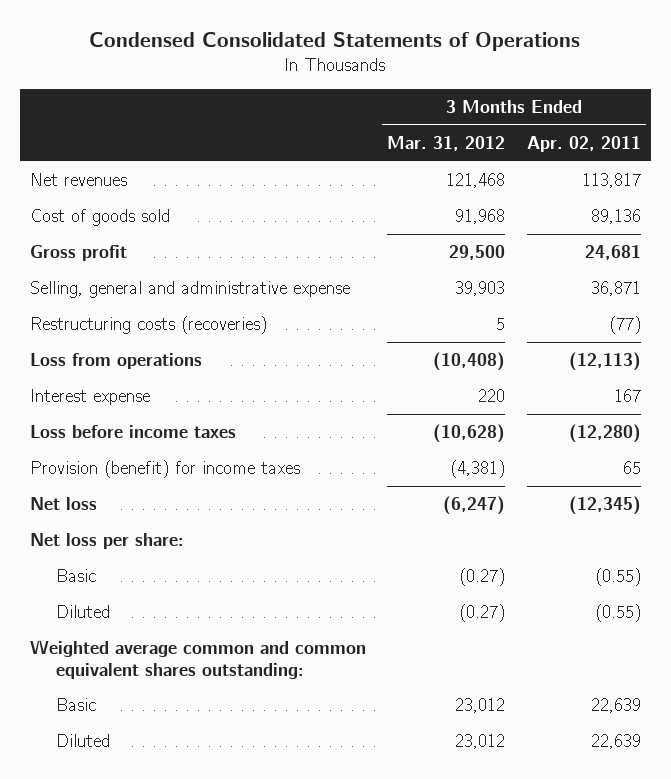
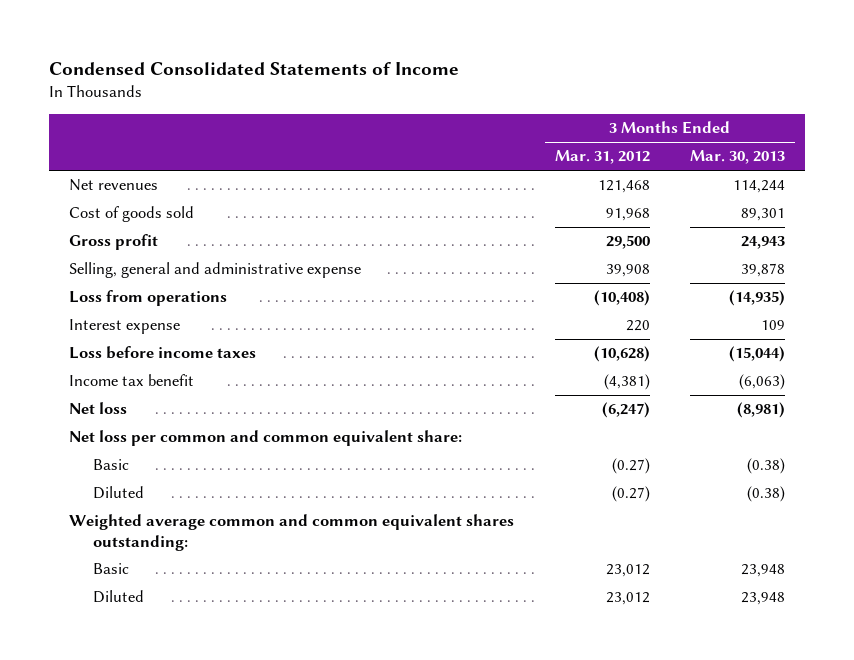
[89,32,581,52] Condensed Consolidated Statements of Operations -> [49,62,460,76] Condensed Consolidated Statements of Income
[526,135,641,152] Apr. 02, 2011 -> none
none -> [689,150,785,165] Mar. 30, 2013
[30,316,268,335] Restructuring costs (recoveries) -> none
[455,281,506,297] 39,903 -> [605,264,650,278] 39,908
[30,460,301,479] Provision (benefit) for income taxes -> [69,374,195,387] Income tax benefit
[30,533,185,550] Net loss per share: -> [69,430,463,447] Net loss per common and common equivalent share:

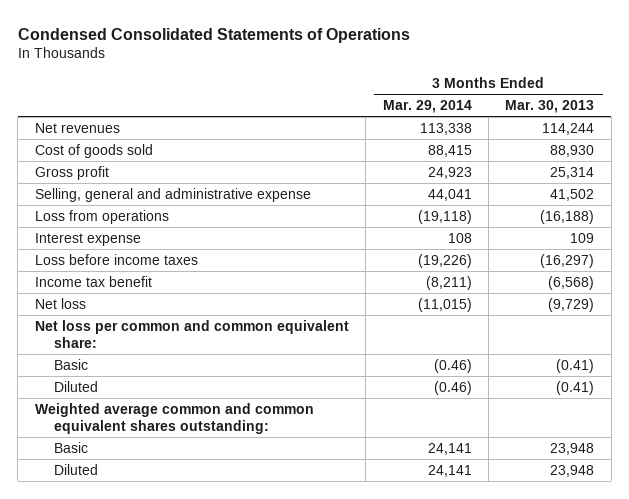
[49,62,460,76] Condensed Consolidated Statements of Income -> [17,27,410,43] Condensed Consolidated Statements of Operations
[554,150,650,165] Mar. 31, 2012 -> none
none -> [382,99,472,113] Mar. 29, 2014
[740,208,785,222] 89,301 -> [550,144,595,157] 88,930
[740,236,785,250] 24,943 -> [550,166,595,179] 25,314
[740,263,785,278] 39,878 -> [550,188,595,201] 41,502
[728,290,785,307] (14,935) -> [540,209,595,224] (16,188)
[728,346,785,363] (15,044) -> [540,253,595,268] (16,297)
[738,374,785,391] (6,063) -> [548,275,595,290] (6,568)
[736,402,785,419] (8,981) -> [548,297,595,312] (9,729)
[746,458,785,475] (0.38) -> [556,358,595,373] (0.41)
[746,486,785,503] (0.38) -> [556,380,595,395] (0.41)

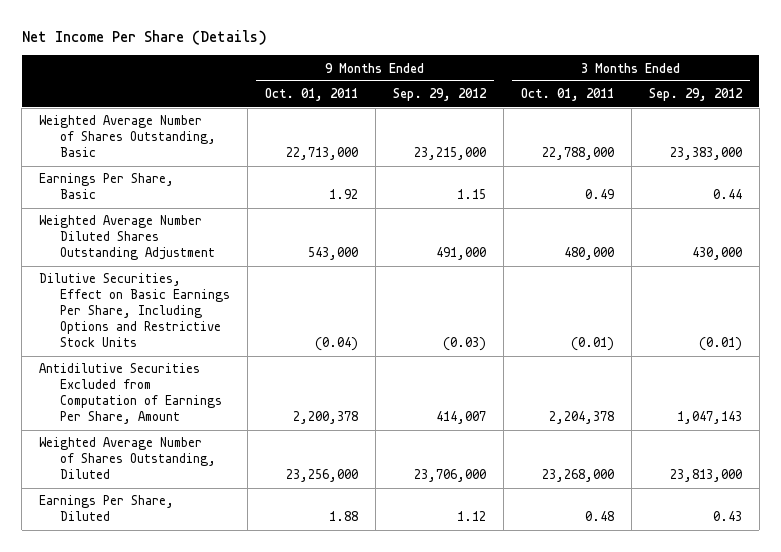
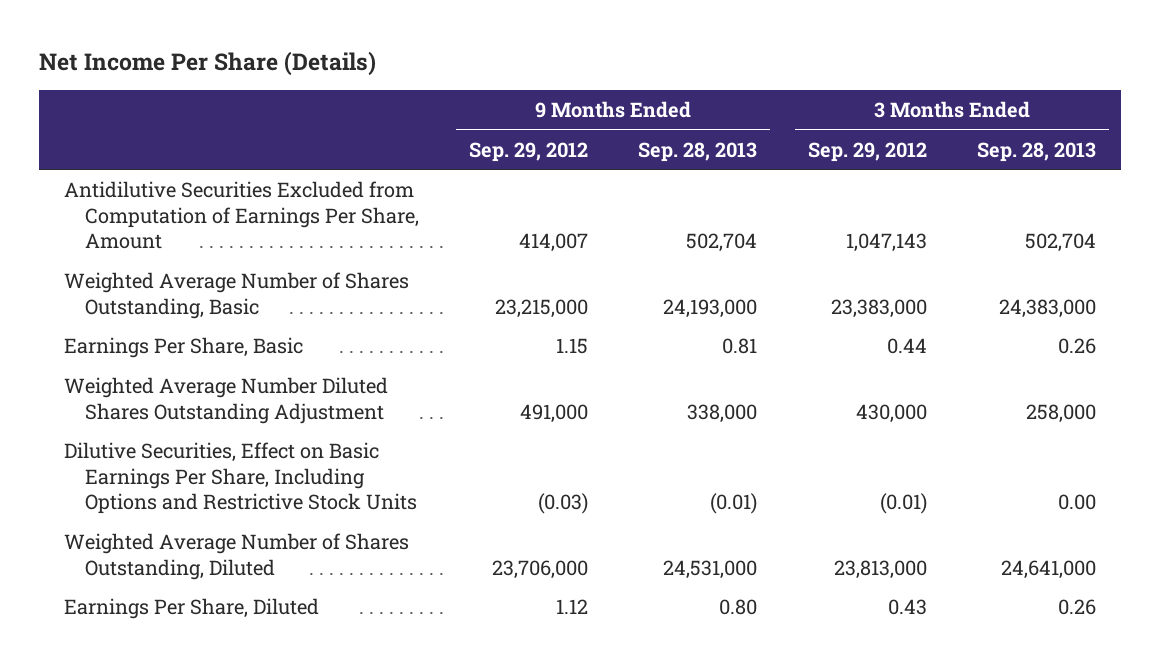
[264,88,358,102] Oct. 01, 2011 -> none
[520,88,614,102] Oct. 01, 2011 -> none
none -> [638,141,758,162] Sep. 28, 2013
none -> [976,141,1096,162] Sep. 28, 2013
[39,363,222,425] Antidilutive Securities Excluded from Computation of Earnings Per Share, Amount -> [63,181,419,250] Antidilutive Securities Excluded from Computation of Earnings Per Share, Amount

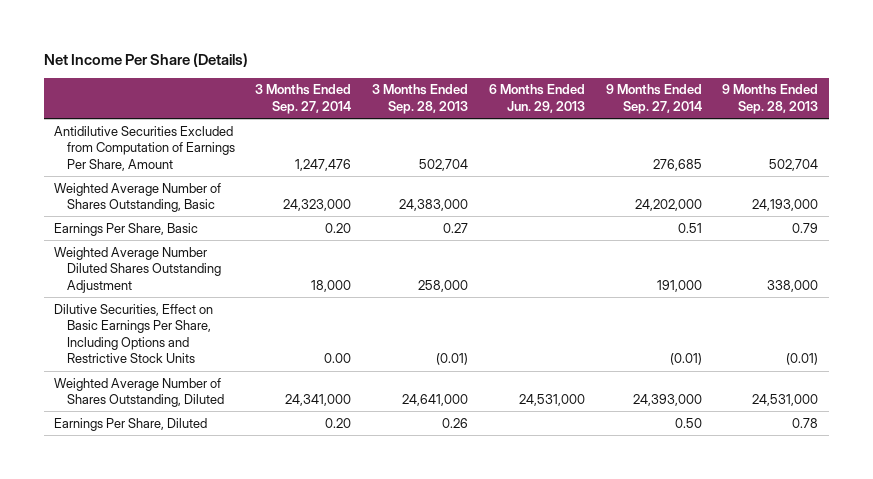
[468,141,588,162] Sep. 29, 2012 -> none
[807,141,927,162] Sep. 29, 2012 -> none
none -> [255,84,352,115] 3 Months Ended Sep. 27, 2014
none -> [488,84,585,114] 6 Months Ended Jun. 29, 2013
none -> [605,84,702,115] 9 Months Ended Sep. 27, 2014
[722,338,758,355] 0.81 -> [792,222,819,233] 0.79
[1057,338,1096,355] 0.26 -> [443,222,469,233] 0.27
[1057,494,1096,511] 0.00 -> [436,353,469,366] (0.01)
[719,599,758,616] 0.80 -> [792,417,819,428] 0.78

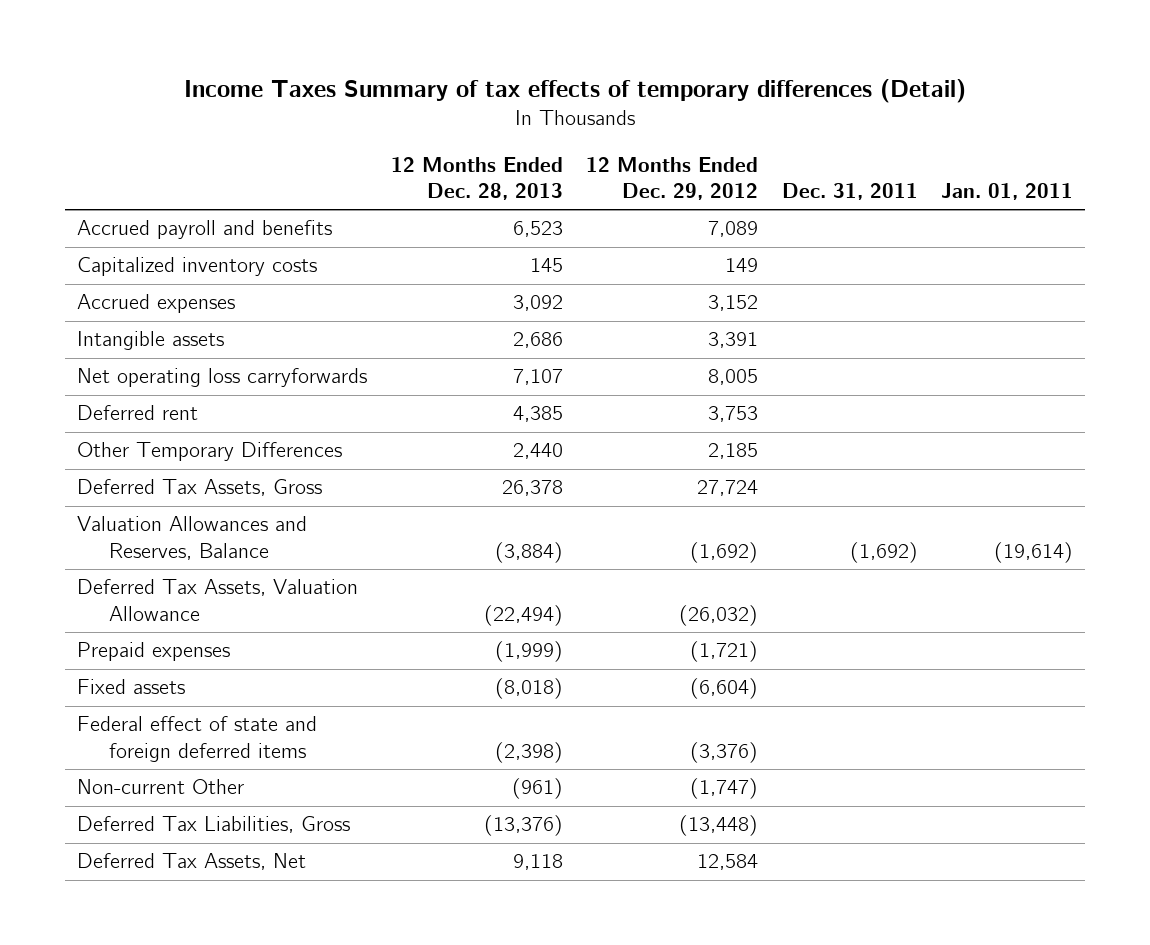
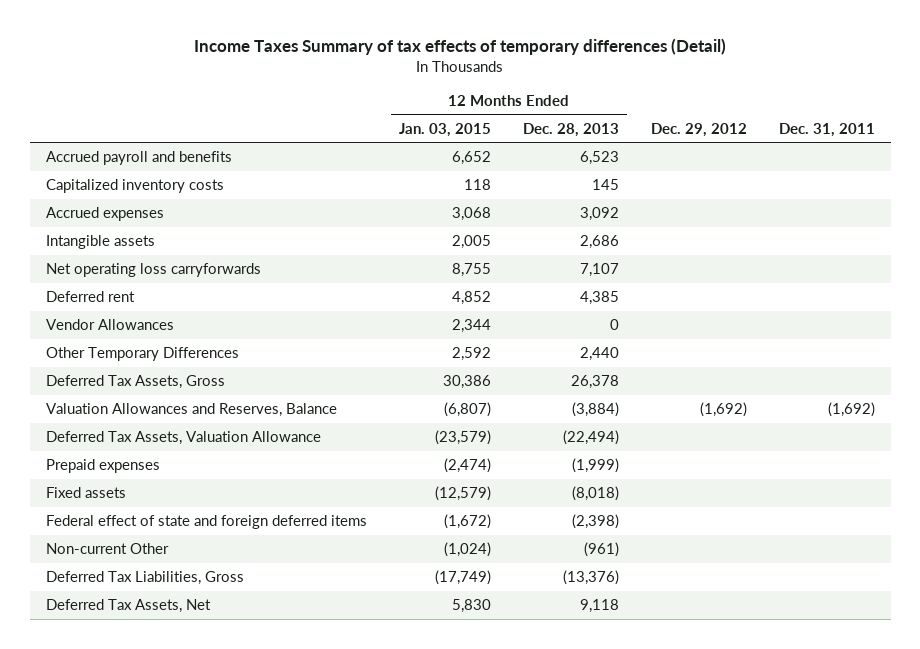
[586,156,759,201] 12 Months Ended Dec. 29, 2012 -> none
[941,183,1074,201] Jan. 01, 2011 -> none
none -> [398,122,491,137] Jan. 03, 2015
none -> [650,122,747,137] Dec. 29, 2012
none -> [45,319,174,331] Vendor Allowances

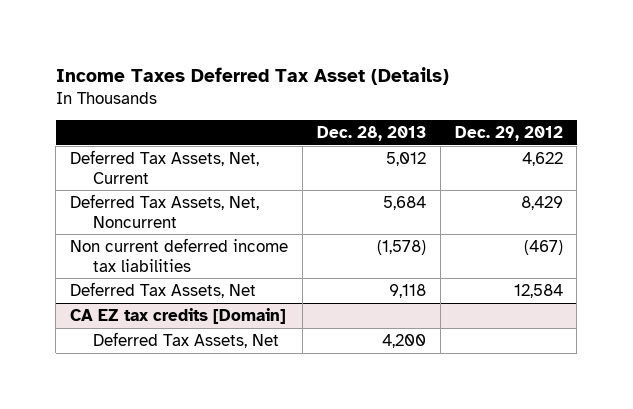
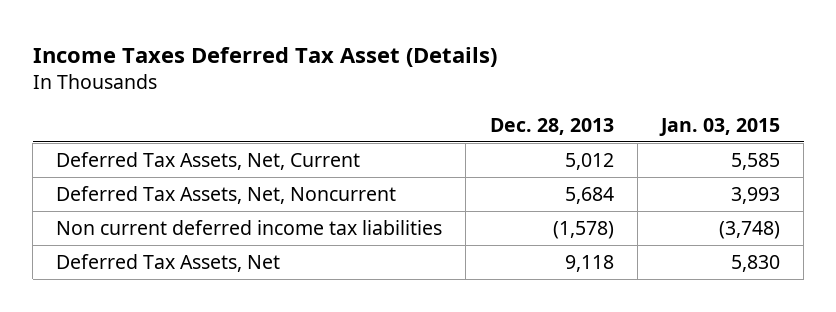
[454,126,563,142] Dec. 29, 2012 -> none
none -> [659,117,781,136] Jan. 03, 2015
[70,307,287,324] CA EZ tax credits [Domain] -> none
[93,331,280,348] Deferred Tax Assets, Net -> none

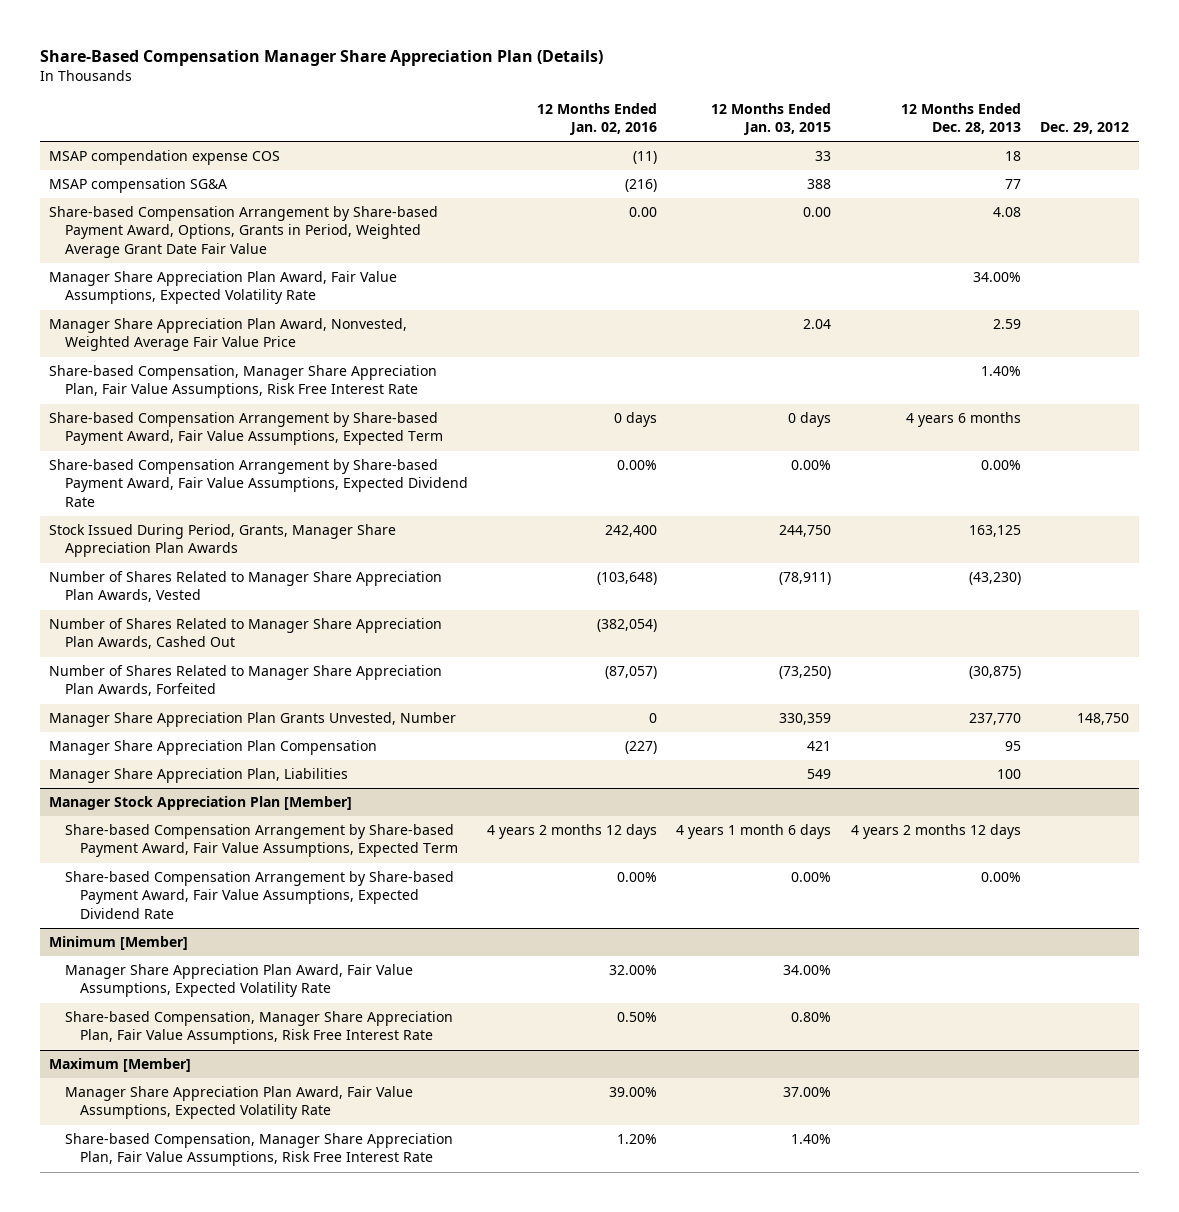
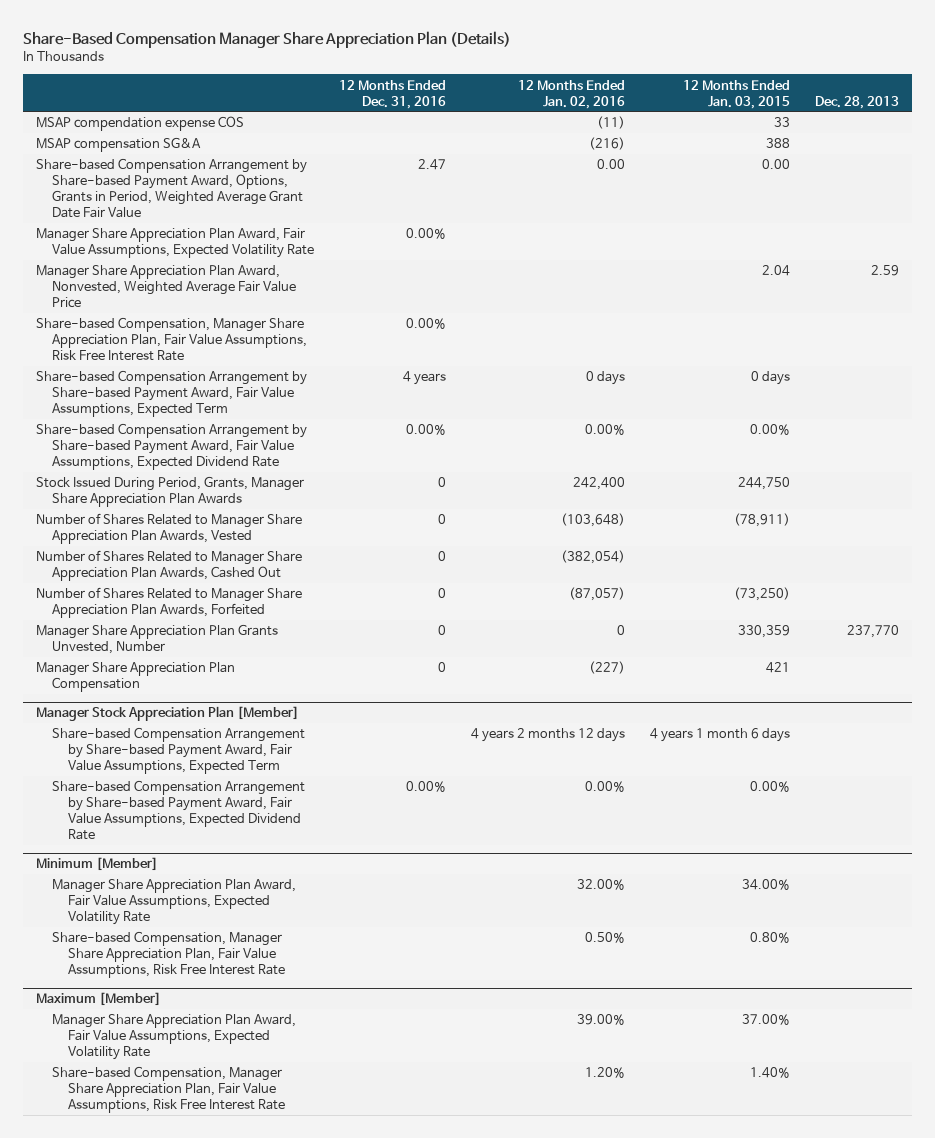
[900,103,1021,135] 12 Months Ended Dec. 28, 2013 -> none
[1040,122,1130,135] Dec. 29, 2012 -> none
none -> [339,79,447,109] 12 Months Ended Dec. 31, 2016
none -> [815,95,900,109] Dec. 28, 2013
[49,768,349,784] Manager Share Appreciation Plan, Liabilities -> none

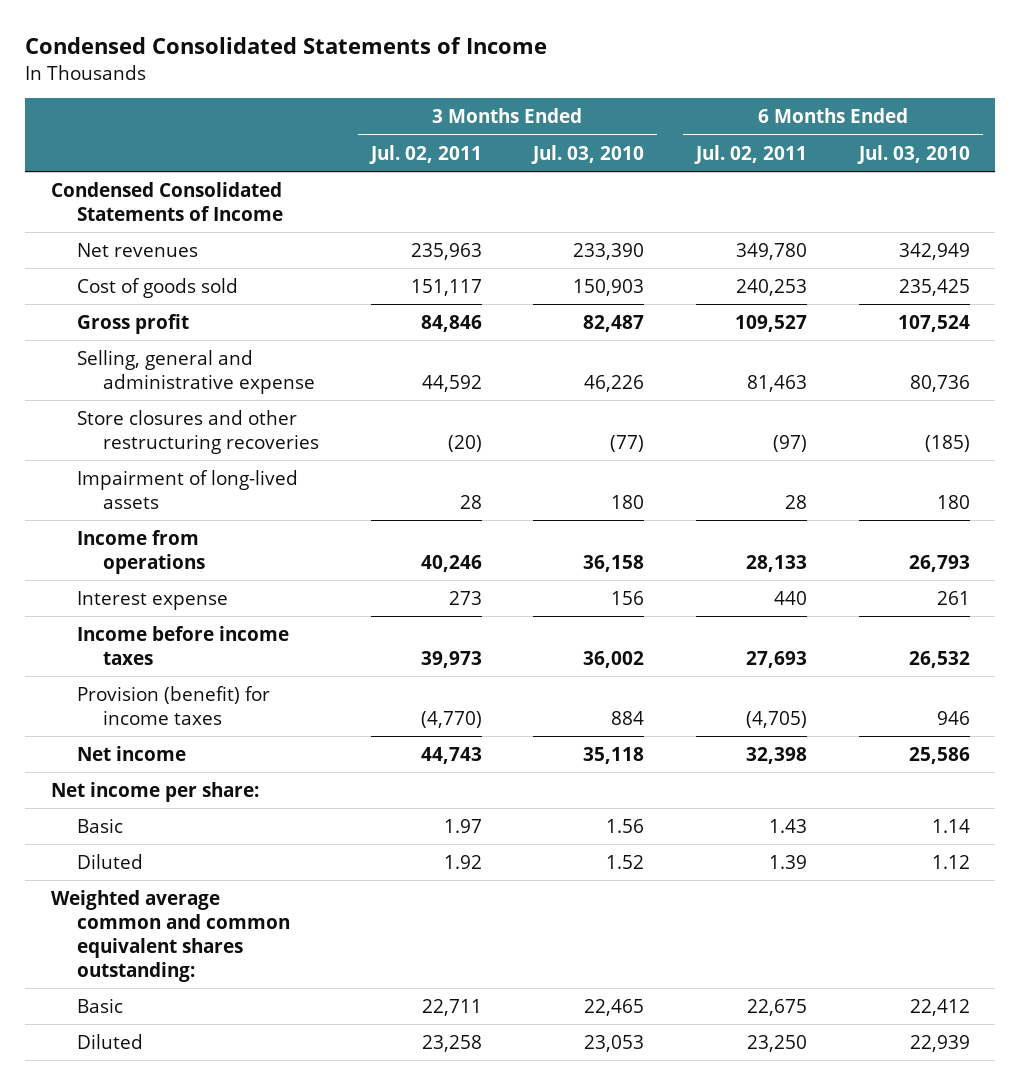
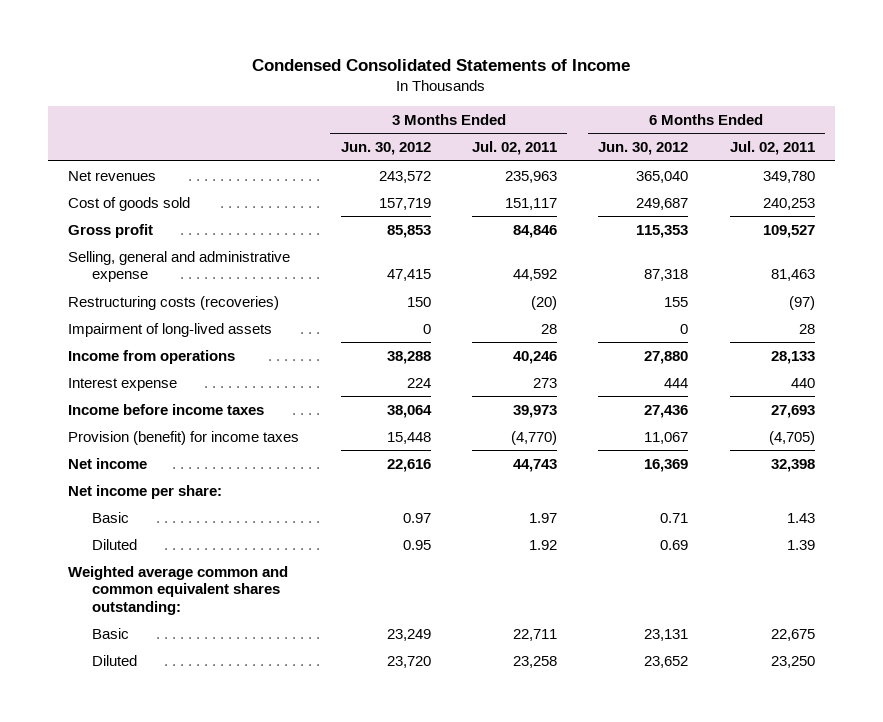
[531,144,645,164] Jul. 03, 2010 -> none
[856,144,970,164] Jul. 03, 2010 -> none
none -> [340,142,431,156] Jun. 30, 2012
none -> [598,142,689,156] Jun. 30, 2012
[50,181,283,221] Condensed Consolidated Statements of Income -> none
[76,409,319,454] Store closures and other restructuring recoveries -> [68,295,280,310] Restructuring costs (recoveries)

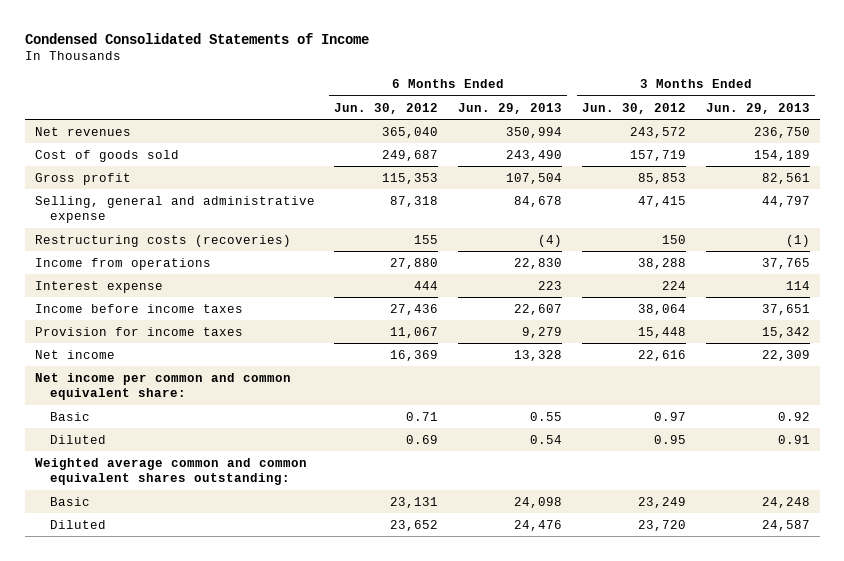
[471,141,557,156] Jul. 02, 2011 -> none
[729,141,815,156] Jul. 02, 2011 -> none
none -> [458,102,563,114] Jun. 29, 2013
none -> [705,102,810,114] Jun. 29, 2013
[68,322,273,337] Impairment of long-lived assets -> none
[68,430,300,445] Provision (benefit) for income taxes -> [34,326,243,336] Provision for income taxes
[68,484,223,499] Net income per share: -> [34,372,291,401] Net income per common and common equivalent share:

